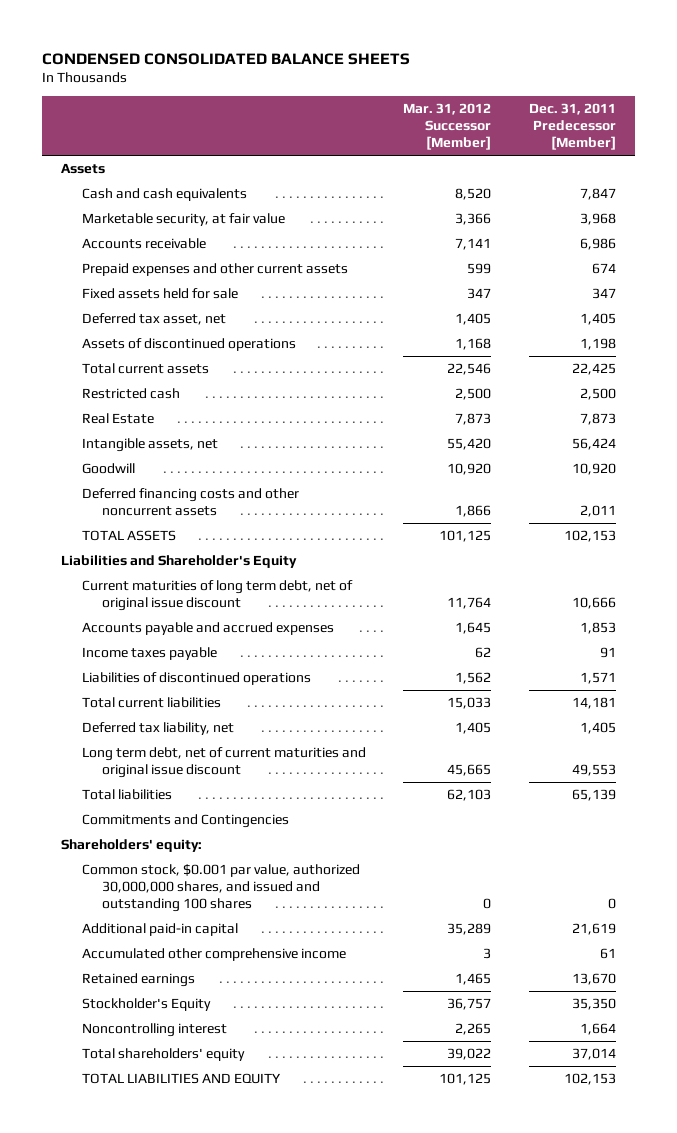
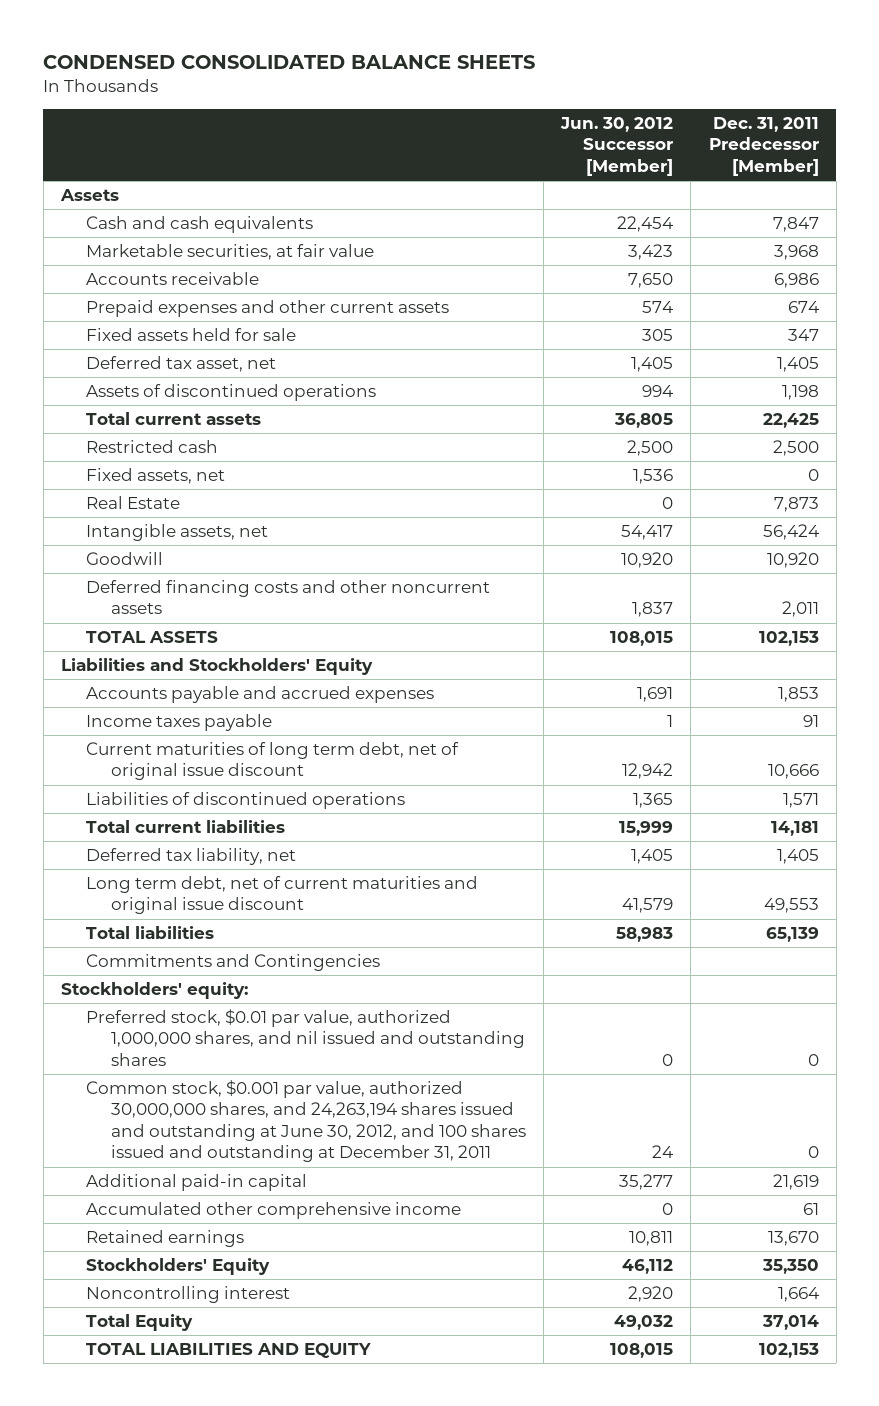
[403,103,492,151] Mar. 31, 2012 Successor [Member] -> none
none -> [560,117,674,176] Jun. 30, 2012 Successor [Member]
[81,213,285,227] Marketable security, at fair value -> [86,243,375,260] Marketable securities, at fair value
none -> [86,467,226,484] Fixed assets, net
[60,555,297,569] Liabilities and Shareholder's Equity -> [60,657,373,675] Liabilities and Stockholders' Equity
[81,580,353,612] Current maturities of long term debt, net of original issue discount -> [86,741,460,781] Current maturities of long term debt, net of original issue discount
[60,839,202,853] Shareholders' equity: -> [60,981,248,999] Stockholders' equity:
none -> [86,1008,526,1066] Preferred stock, $0.01 par value, authorized 1,000,000 shares, and nil issued and outstanding shares
[81,864,360,913] Common stock, $0.001 par value, authorized 30,000,000 shares, and issued and outstanding 100 shares -> [86,1079,527,1163] Common stock, $0.001 par value, authorized 30,000,000 shares, and 24,263,194 shares issued and outstanding at June 30, 2012, and 100 shares issued and outstanding at December 31, 2011
[81,998,211,1012] Stockholder's Equity -> [86,1257,271,1275] Stockholders' Equity
[81,1048,245,1062] Total shareholders' equity -> [86,1313,194,1331] Total Equity

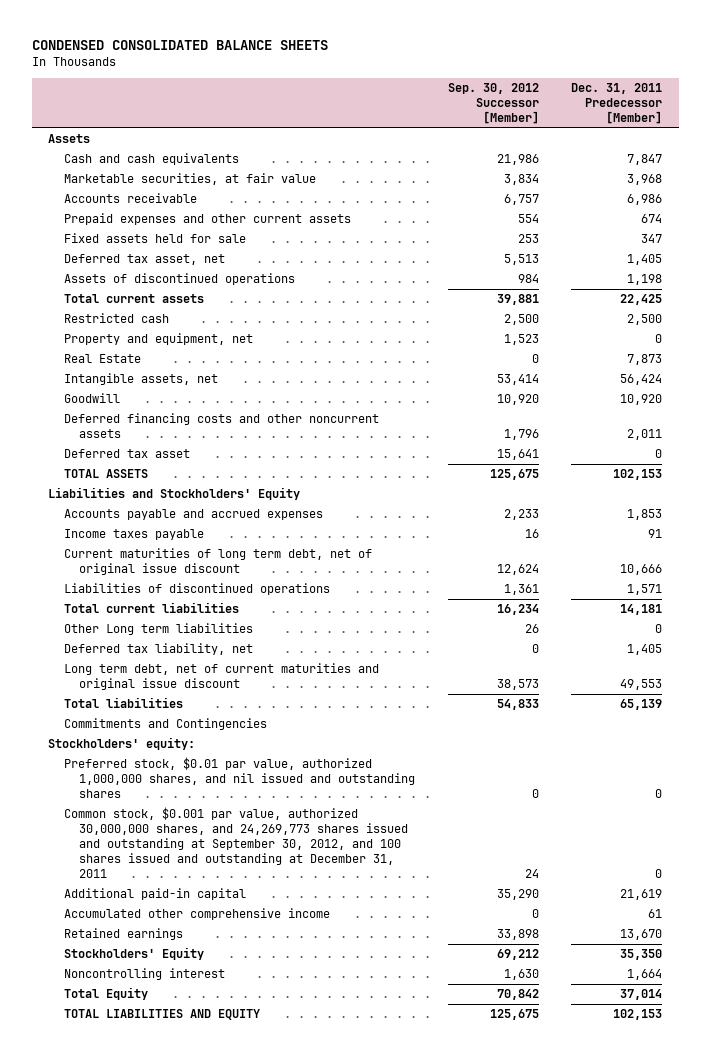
[560,117,674,176] Jun. 30, 2012 Successor [Member] -> none
none -> [447,83,539,125] Sep. 30, 2012 Successor [Member]
[86,467,226,484] Fixed assets, net -> [63,333,253,346] Property and equipment, net
none -> [63,449,190,459] Deferred tax asset
none -> [63,623,253,636] Other Long term liabilities
[86,1079,527,1163] Common stock, $0.001 par value, authorized 30,000,000 shares, and 24,263,194 shares issued and outstanding at June 30, 2012, and 100 shares issued and outstanding at December 31, 2011 -> [63,807,408,879] Common stock, $0.001 par value, authorized 30,000,000 shares, and 24,269,773 shares issued and outstanding at September 30, 2012, and 100 shares issued and outstanding at December 31, 2011

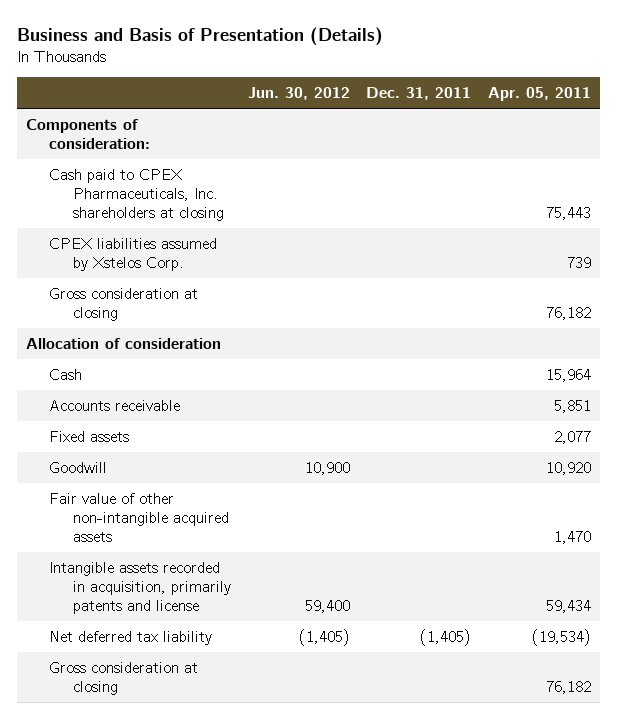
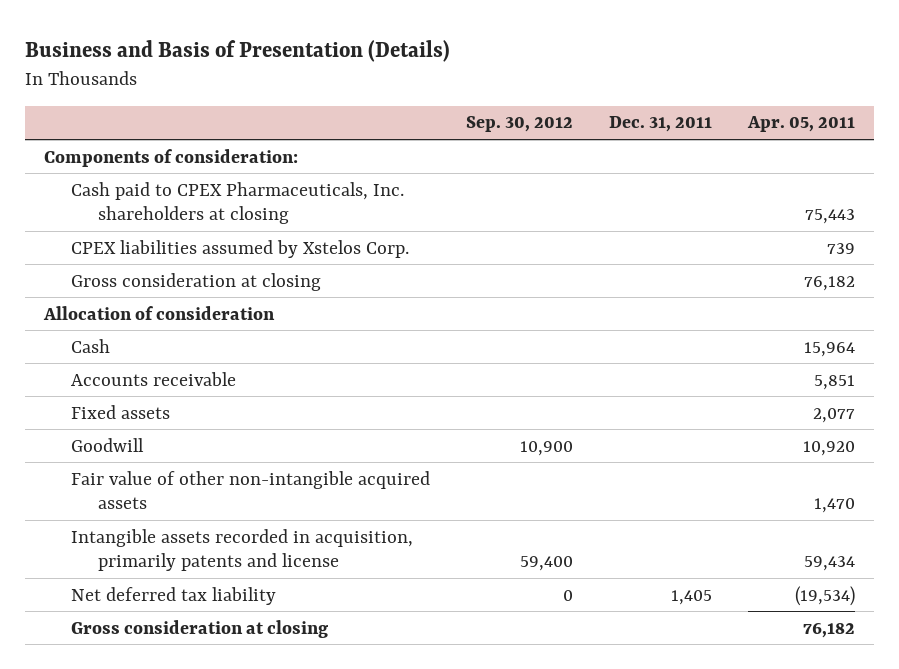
[247,87,350,101] Jun. 30, 2012 -> none
none -> [466,116,574,133] Sep. 30, 2012
[420,628,472,646] (1,405) -> [671,589,713,605] 1,405

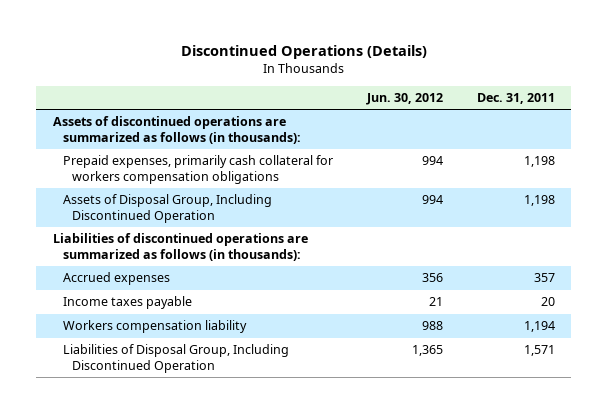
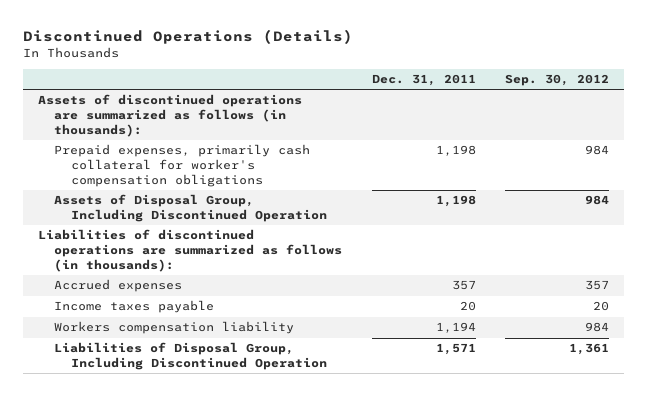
[365,92,443,105] Jun. 30, 2012 -> none
none -> [505,74,610,87] Sep. 30, 2012
[62,155,333,184] Prepaid expenses, primarily cash collateral for workers compensation obligations -> [54,144,311,187] Prepaid expenses, primarily cash collateral for worker's compensation obligations

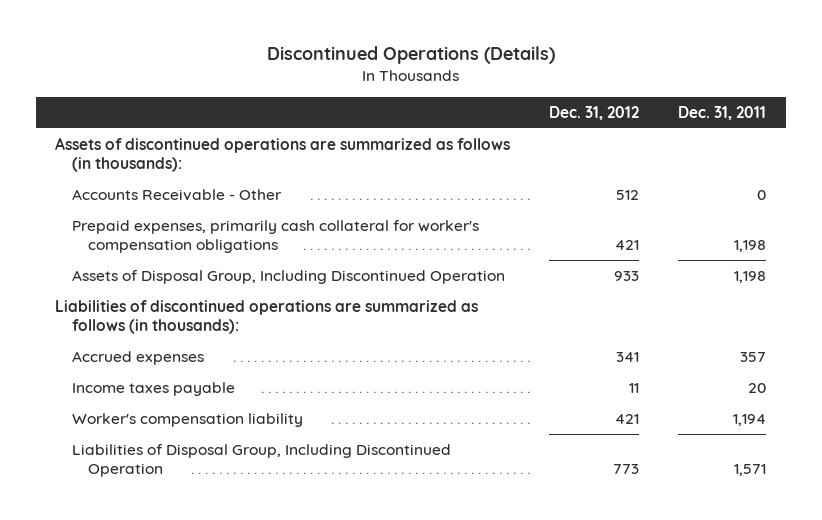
[505,74,610,87] Sep. 30, 2012 -> none
none -> [549,106,640,121] Dec. 31, 2012
none -> [71,188,282,201] Accounts Receivable - Other
[54,321,295,335] Workers compensation liability -> [71,412,303,427] Worker's compensation liability

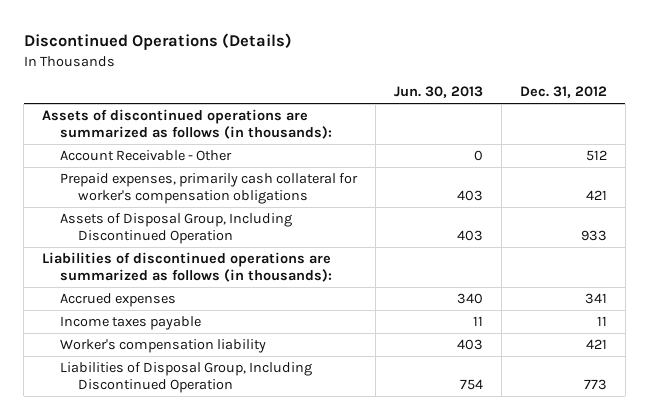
[678,106,767,121] Dec. 31, 2011 -> none
none -> [393,86,483,99] Jun. 30, 2013
[71,188,282,201] Accounts Receivable - Other -> [60,149,233,161] Account Receivable - Other

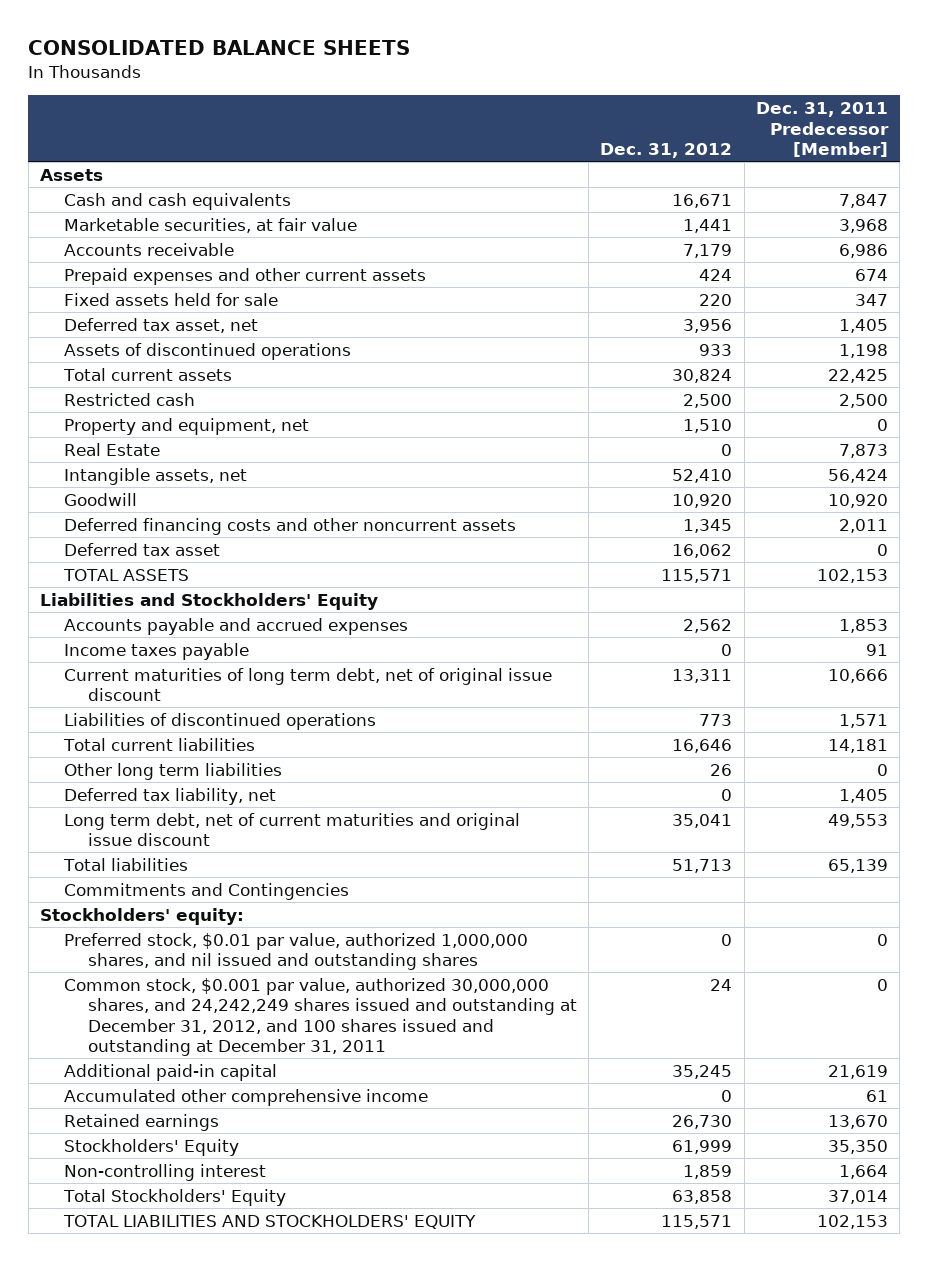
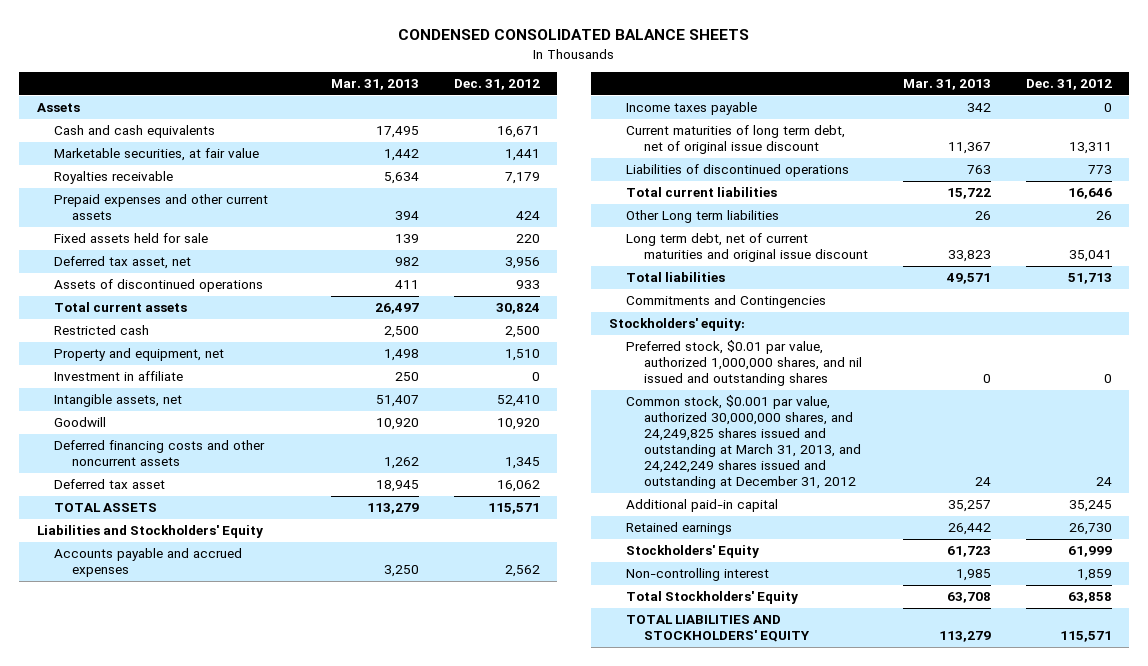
[28,39,411,55] CONSOLIDATED BALANCE SHEETS -> [398,29,750,41] CONDENSED CONSOLIDATED BALANCE SHEETS
[756,102,890,158] Dec. 31, 2011 Predecessor [Member] -> none
none -> [330,79,419,91] Mar. 31, 2013
[63,242,234,256] Accounts receivable -> [54,171,174,185] Royalties receivable
[63,442,160,456] Real Estate -> none
none -> [54,371,184,382] Investment in affiliate
[63,787,276,805] Deferred tax liability, net -> none
[63,762,282,780] Other long term liabilities -> [626,210,780,224] Other Long term liabilities
[63,977,577,1057] Common stock, $0.001 par value, authorized 30,000,000 shares, and 24,242,249 shares issued and outstanding at December 31, 2012, and 100 shares issued and outstanding at December 31, 2011 -> [626,395,861,490] Common stock, $0.001 par value, authorized 30,000,000 shares, and 24,249,825 shares issued and outstanding at March 31, 2013, and 24,242,249 shares issued and outstanding at December 31, 2012
[63,1088,428,1106] Accumulated other comprehensive income -> none

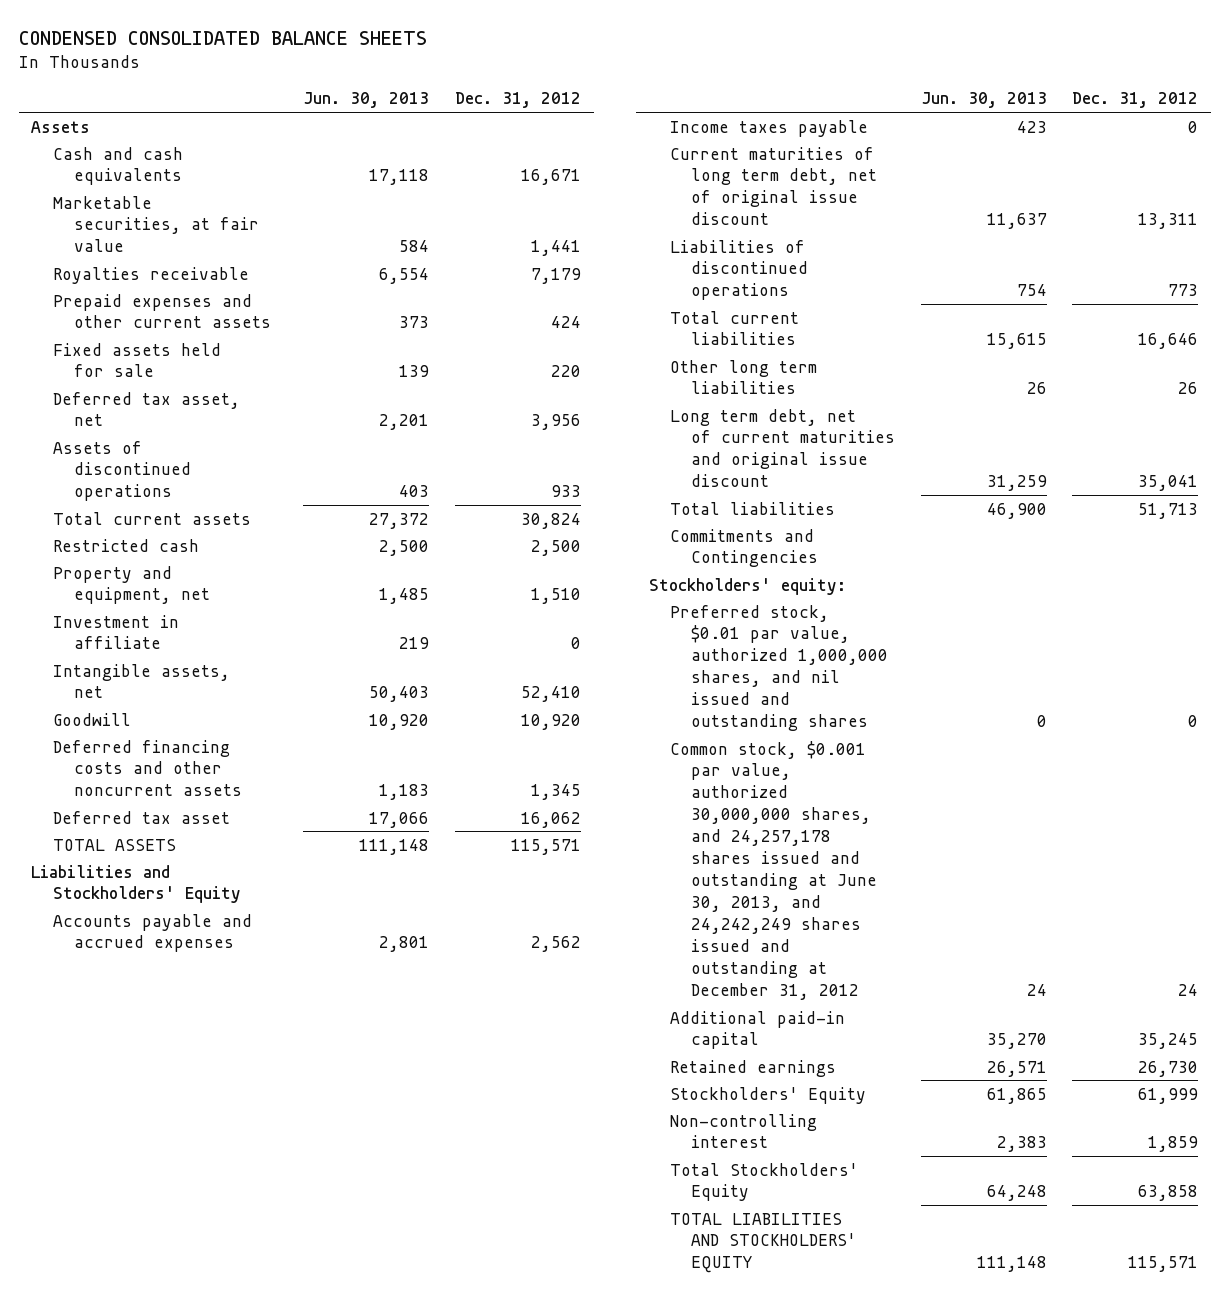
[330,79,419,91] Mar. 31, 2013 -> none
none -> [303,92,430,109] Jun. 30, 2013
[626,210,780,224] Other Long term liabilities -> [670,359,818,395] Other long term liabilities
[626,395,861,490] Common stock, $0.001 par value, authorized 30,000,000 shares, and 24,249,825 shares issued and outstanding at March 31, 2013, and 24,242,249 shares issued and outstanding at December 31, 2012 -> [670,740,878,1000] Common stock, $0.001 par value, authorized 30,000,000 shares, and 24,257,178 shares issued and outstanding at June 30, 2013, and 24,242,249 shares issued and outstanding at December 31, 2012

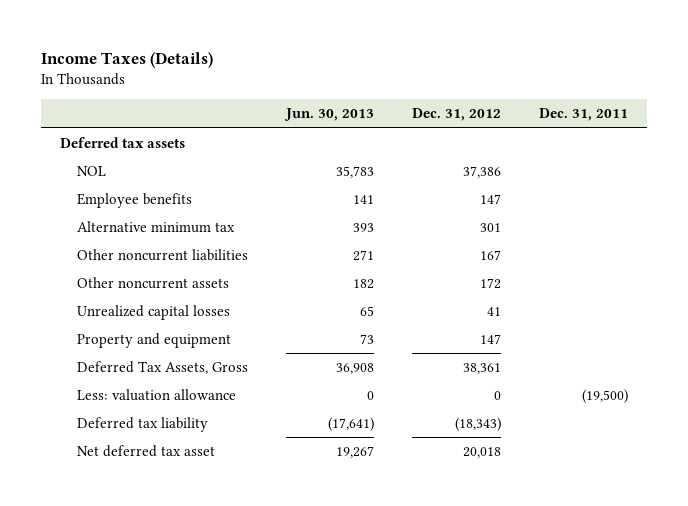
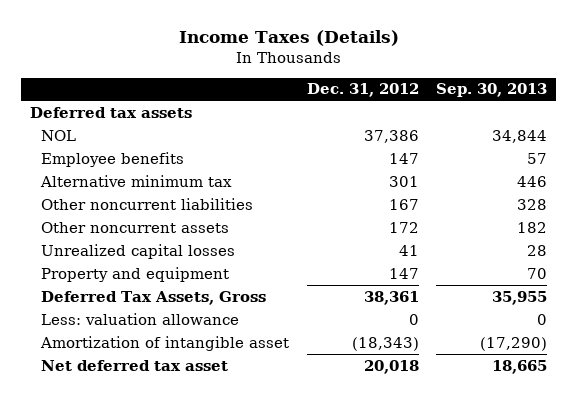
[283,108,374,122] Jun. 30, 2013 -> none
[539,108,629,122] Dec. 31, 2011 -> none
none -> [436,83,548,98] Sep. 30, 2013
[76,416,208,432] Deferred tax liability -> [39,335,289,351] Amortization of intangible asset

